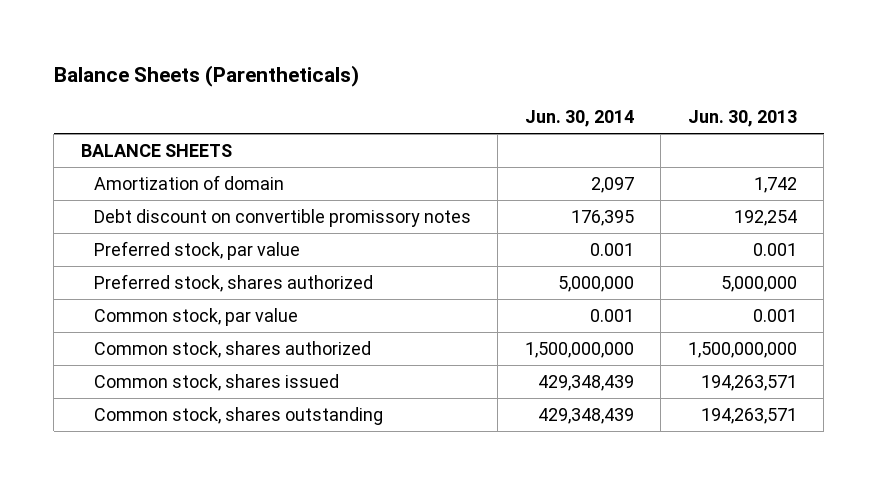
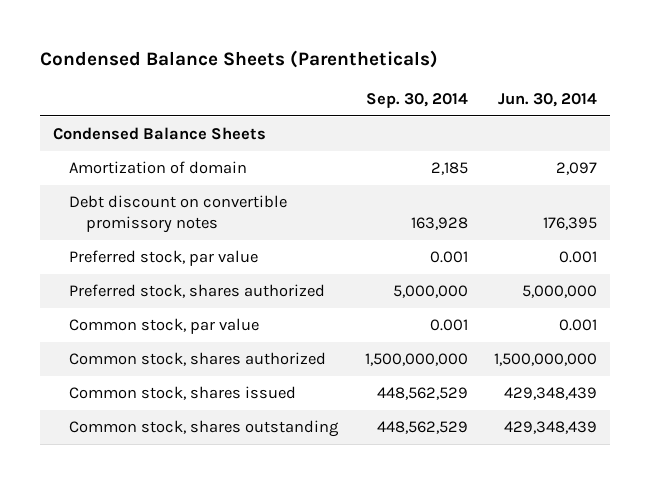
[53,64,359,87] Balance Sheets (Parentheticals) -> [39,50,438,69] Condensed Balance Sheets (Parentheticals)
[687,110,797,128] Jun. 30, 2013 -> none
none -> [365,92,468,108] Sep. 30, 2014
[80,144,232,158] BALANCE SHEETS -> [52,127,266,141] Condensed Balance Sheets

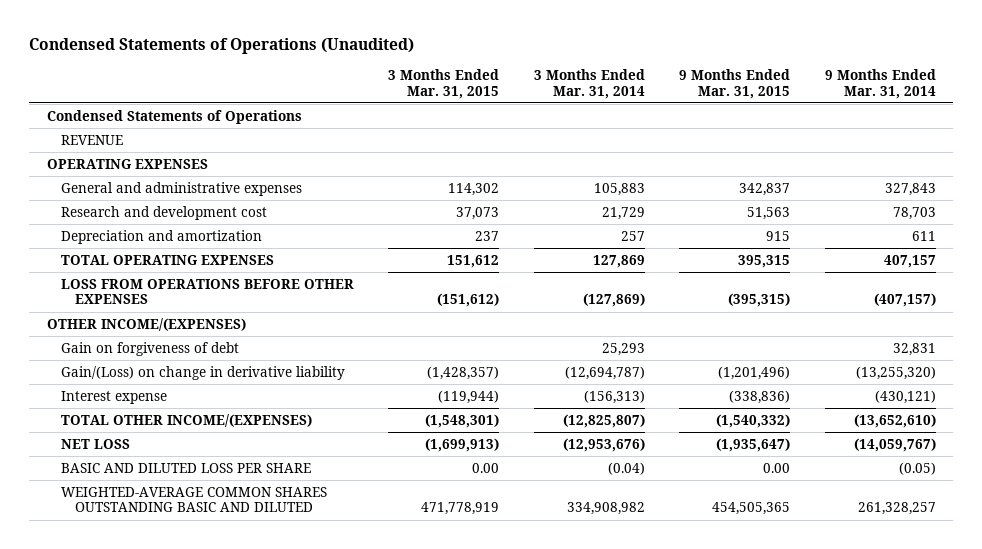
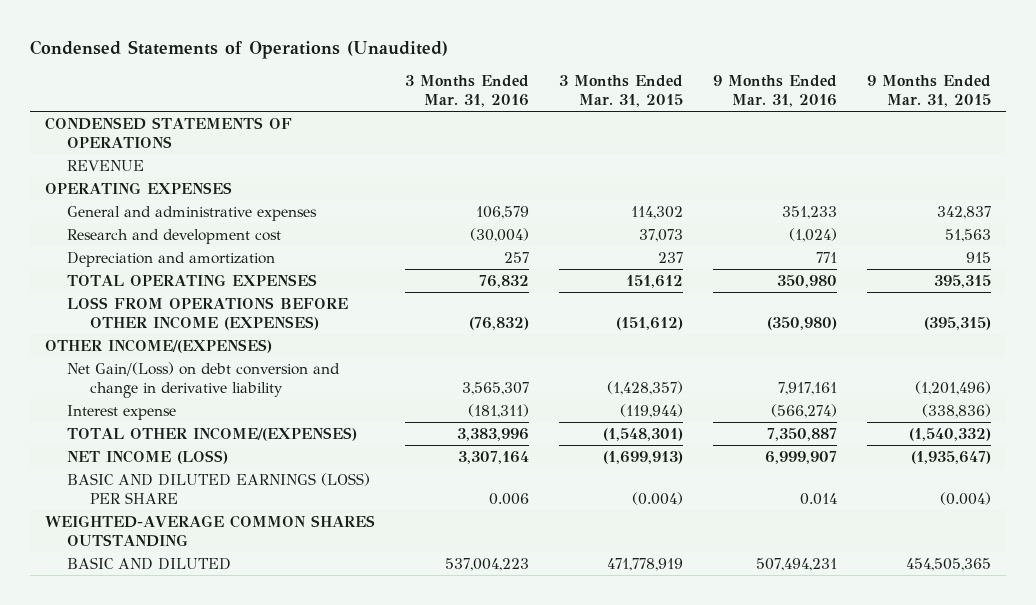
[533,69,645,99] 3 Months Ended Mar. 31, 2014 -> none
[824,69,936,99] 9 Months Ended Mar. 31, 2014 -> none
none -> [404,75,529,107] 3 Months Ended Mar. 31, 2016
none -> [713,75,838,107] 9 Months Ended Mar. 31, 2016
[46,109,302,124] Condensed Statements of Operations -> [44,116,292,148] CONDENSED STATEMENTS OF OPERATIONS
[60,278,354,305] LOSS FROM OPERATIONS BEFORE OTHER EXPENSES -> [67,296,349,330] LOSS FROM OPERATIONS BEFORE OTHER INCOME (EXPENSES)
[60,341,239,356] Gain on forgiveness of debt -> none
[60,365,345,380] Gain/(Loss) on change in derivative liability -> [67,361,341,398] Net Gain/(Loss) on debt conversion and change in derivative liability
[60,438,130,449] NET LOSS -> [67,449,229,464] NET INCOME (LOSS)
[60,462,311,473] BASIC AND DILUTED LOSS PER SHARE -> [67,472,371,504] BASIC AND DILUTED EARNINGS (LOSS) PER SHARE
[472,462,500,473] 0.00 -> [631,491,683,505] (0.004)
[763,462,791,473] 0.00 -> [940,491,992,505] (0.004)
none -> [44,514,375,547] WEIGHTED-AVERAGE COMMON SHARES OUTSTANDING
[60,486,327,513] WEIGHTED-AVERAGE COMMON SHARES OUTSTANDING BASIC AND DILUTED -> [67,556,232,570] BASIC AND DILUTED

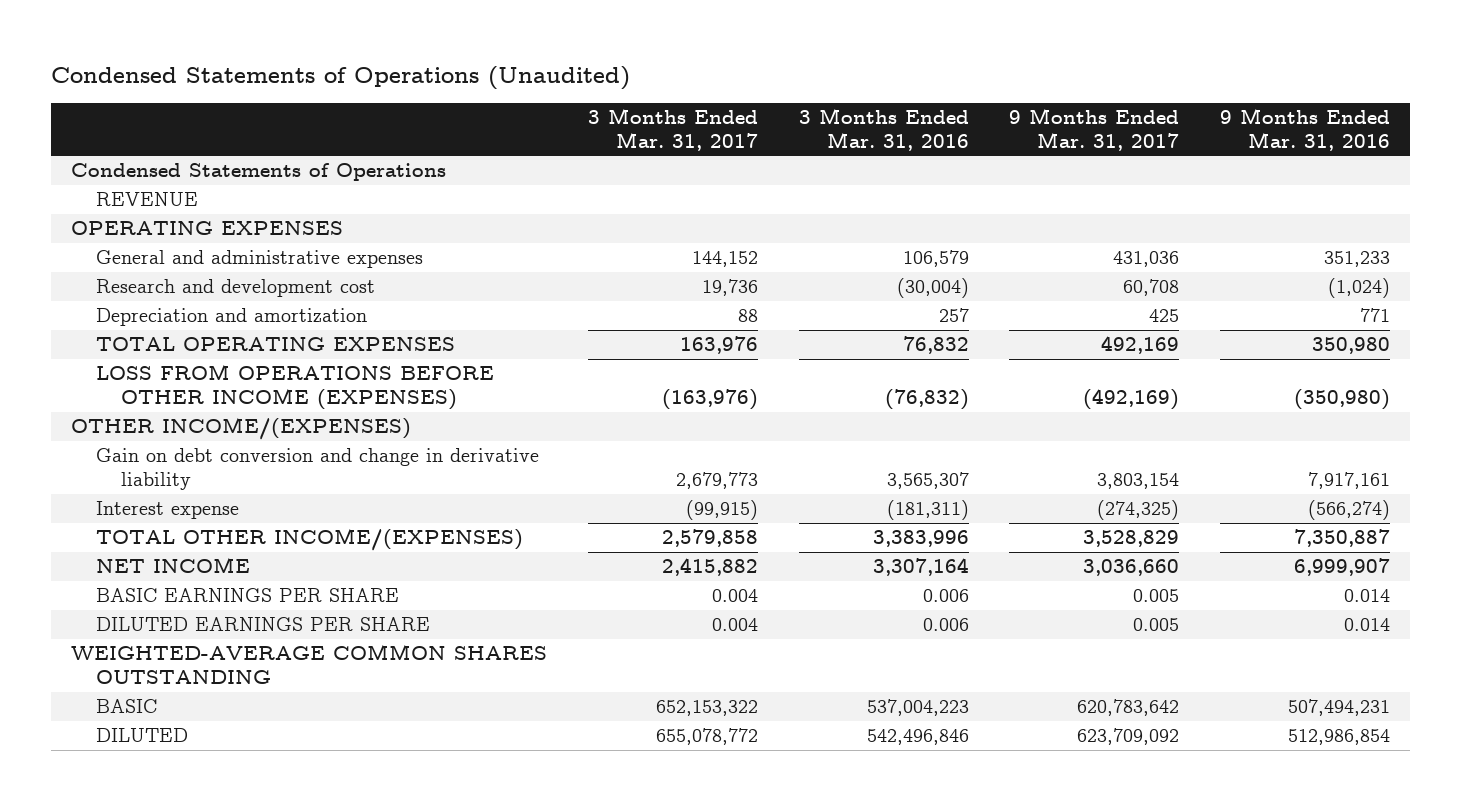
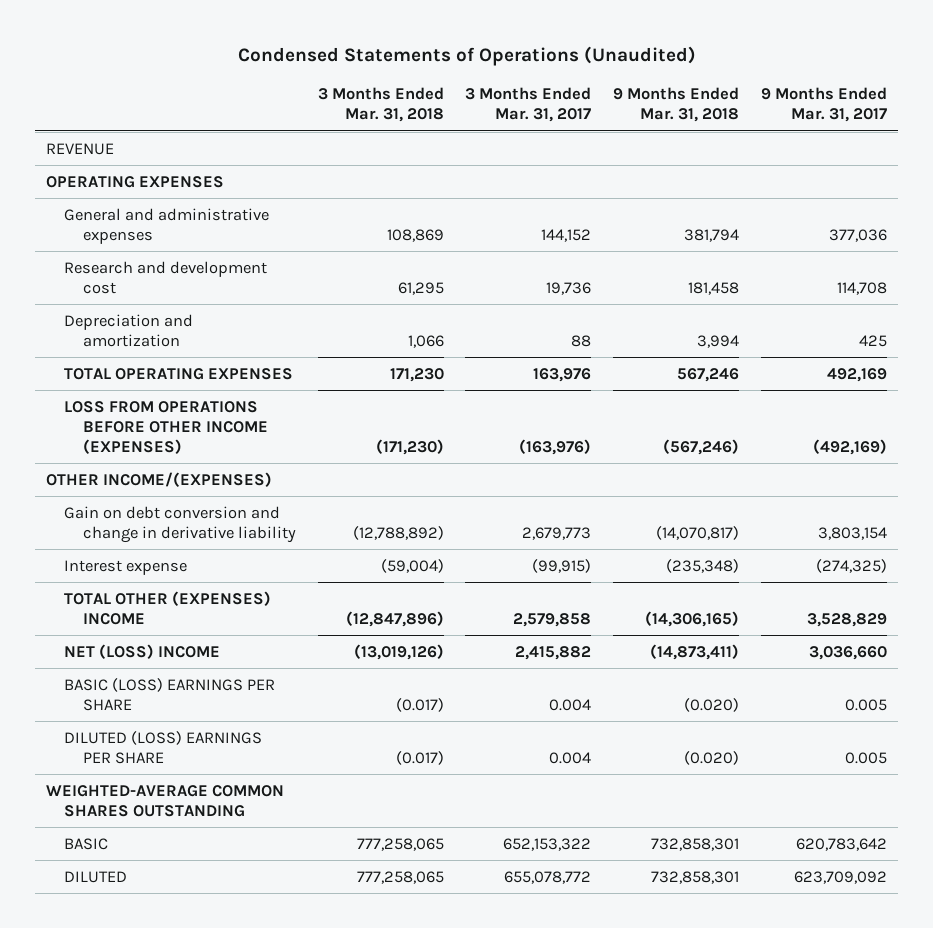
[798,108,969,151] 3 Months Ended Mar. 31, 2016 -> none
[1219,108,1390,151] 9 Months Ended Mar. 31, 2016 -> none
none -> [317,87,444,123] 3 Months Ended Mar. 31, 2018
none -> [613,87,740,123] 9 Months Ended Mar. 31, 2018
[71,163,447,182] Condensed Statements of Operations -> none
[1113,251,1180,268] 431,036 -> [829,228,888,242] 377,036
[1123,279,1180,297] 60,708 -> [837,281,888,295] 114,708
[96,528,524,552] TOTAL OTHER INCOME/(EXPENSES) -> [64,590,272,625] TOTAL OTHER (EXPENSES) INCOME
[96,557,251,574] NET INCOME -> [64,643,221,659] NET (LOSS) INCOME
[96,588,400,603] BASIC EARNINGS PER SHARE -> [64,677,276,711] BASIC (LOSS) EARNINGS PER SHARE
[96,617,431,632] DILUTED EARNINGS PER SHARE -> [64,730,263,764] DILUTED (LOSS) EARNINGS PER SHARE

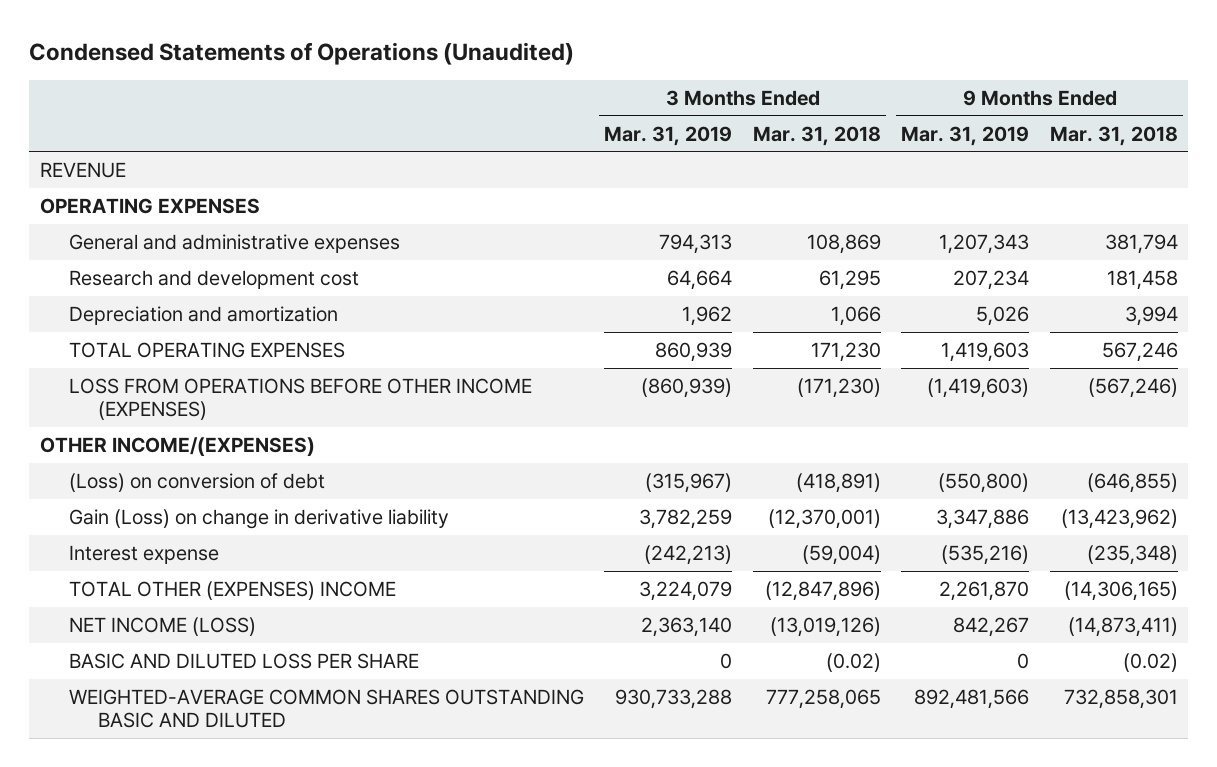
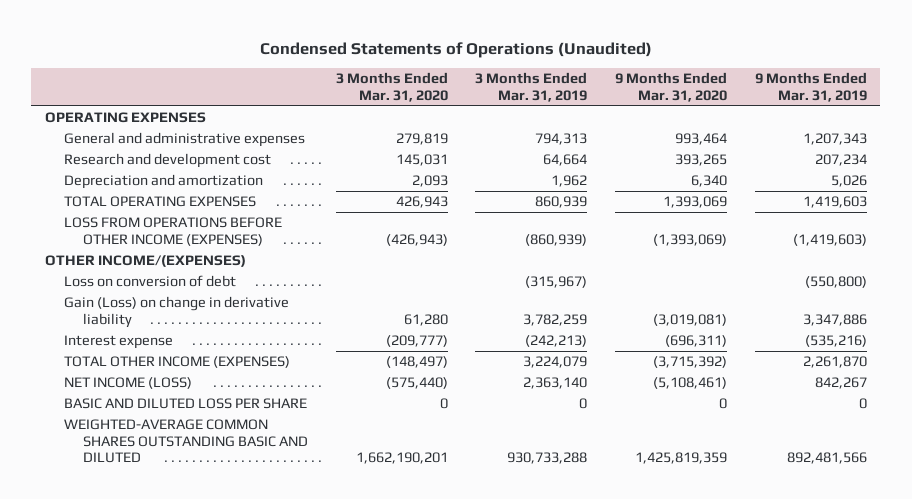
[752,125,881,146] Mar. 31, 2018 -> none
[1049,125,1178,146] Mar. 31, 2018 -> none
none -> [335,72,448,102] 3 Months Ended Mar. 31, 2020
none -> [615,72,728,102] 9 Months Ended Mar. 31, 2020
[39,161,126,178] REVENUE -> none
[68,472,325,492] (Loss) on conversion of debt -> [64,275,237,288] Loss on conversion of debt
[68,580,396,600] TOTAL OTHER (EXPENSES) INCOME -> [64,356,291,369] TOTAL OTHER INCOME (EXPENSES)

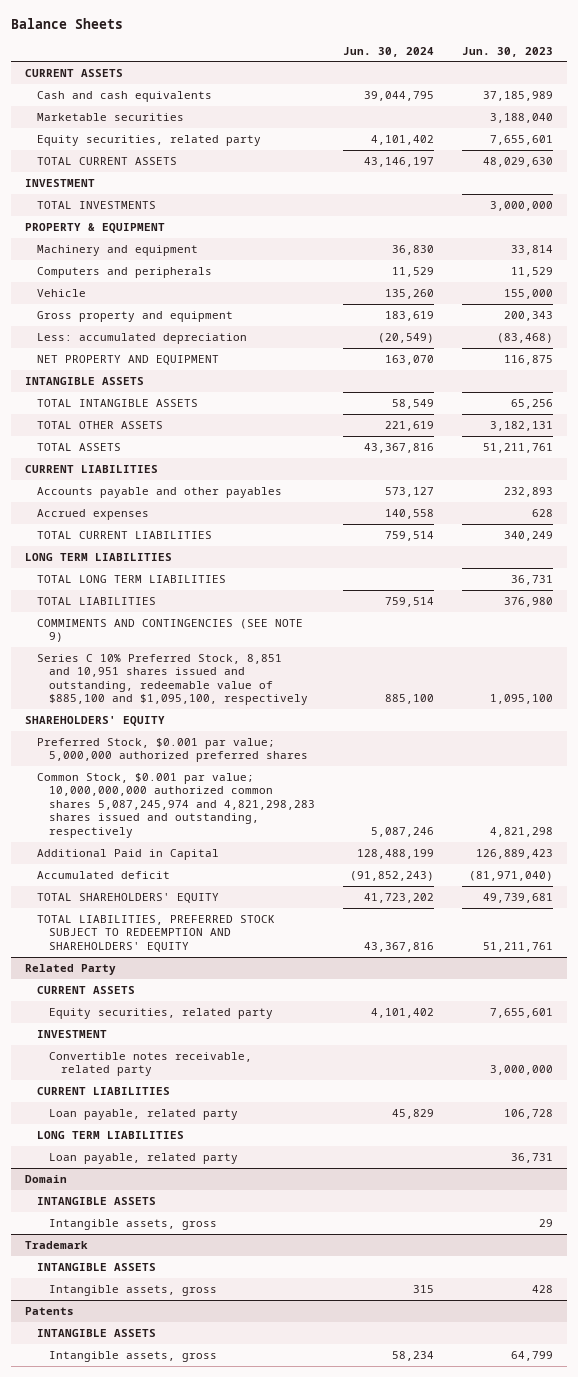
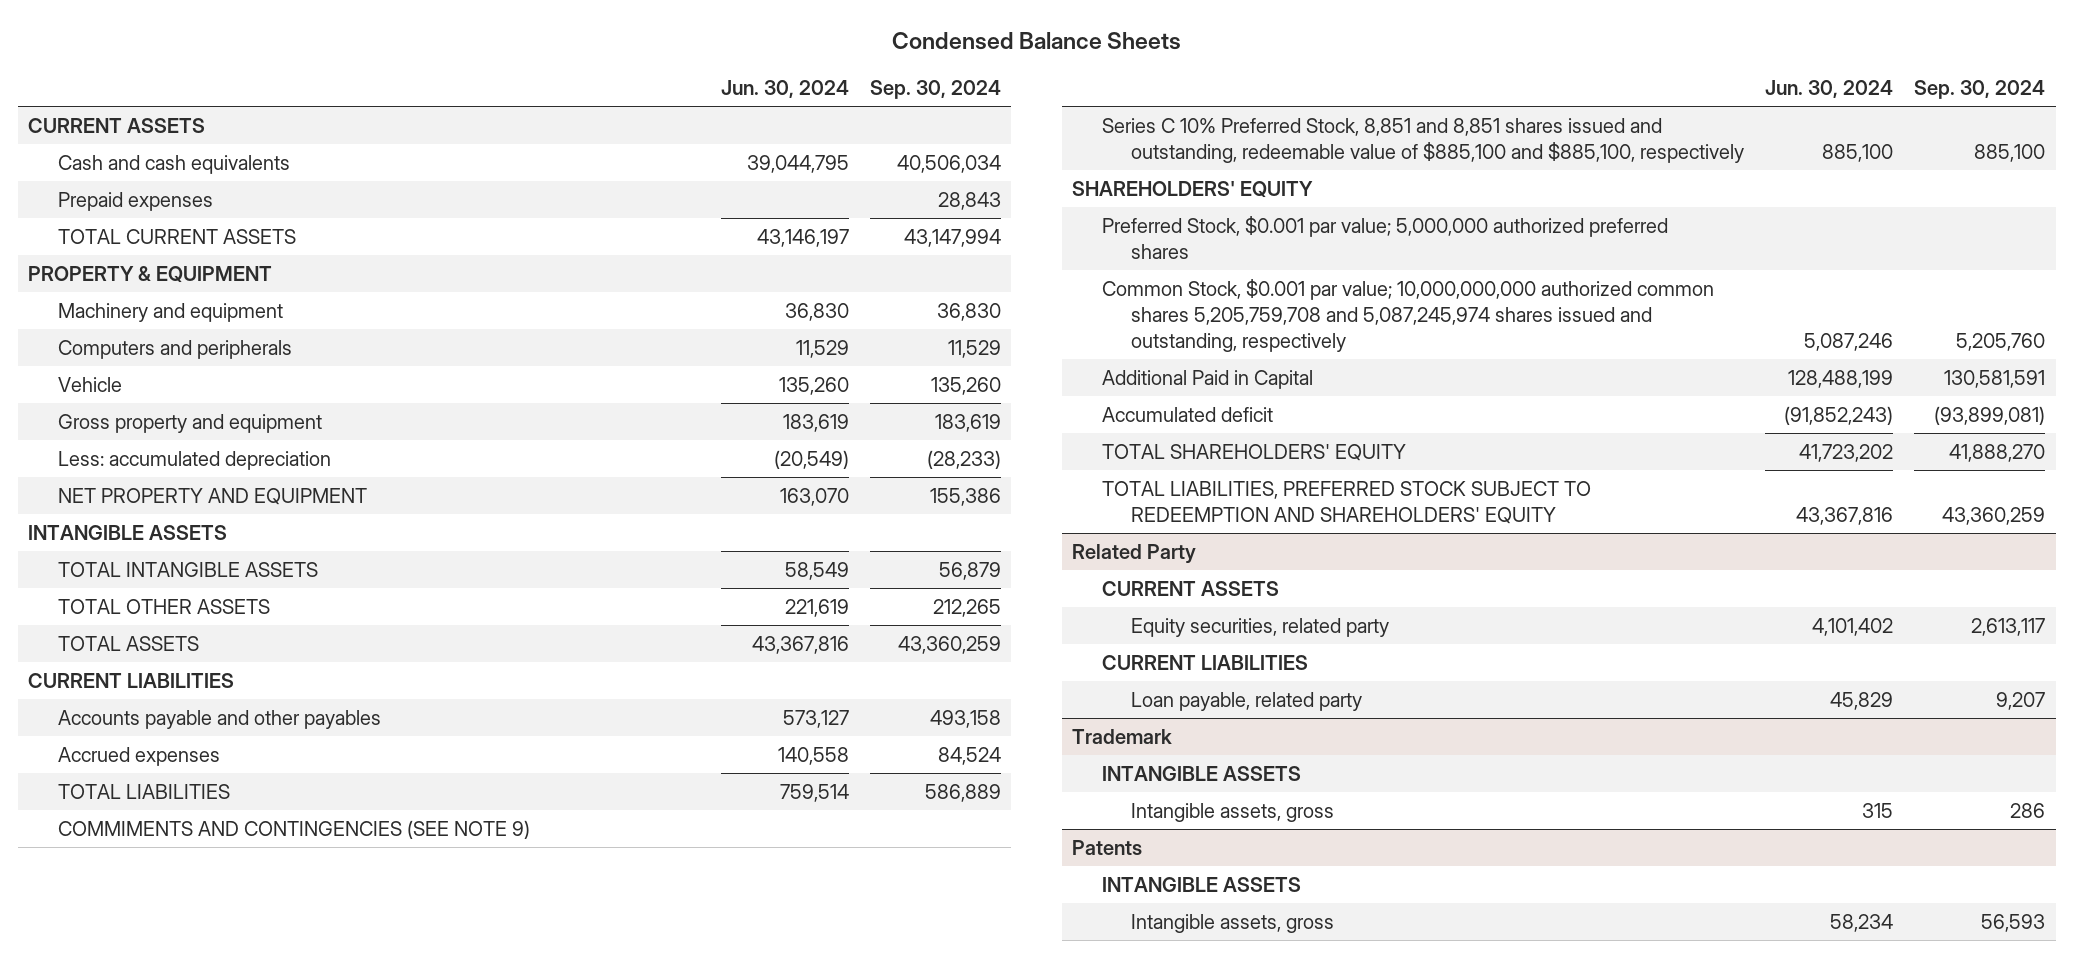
[11,17,124,29] Balance Sheets -> [891,32,1181,51] Condensed Balance Sheets
[461,46,553,57] Jun. 30, 2023 -> none
none -> [869,80,1001,100] Sep. 30, 2024
[37,112,185,121] Marketable securities -> none
[37,134,262,146] Equity securities, related party -> none
none -> [57,191,213,211] Prepaid expenses
[25,178,96,187] INVESTMENT -> none
[37,200,157,209] TOTAL INVESTMENTS -> none
[37,530,213,539] TOTAL CURRENT LIABILITIES -> none
[25,552,173,561] LONG TERM LIABILITIES -> none
[37,574,227,583] TOTAL LONG TERM LIABILITIES -> none
[37,653,308,706] Series C 10% Preferred Stock, 8,851 and 10,951 shares issued and outstanding, redeemable value of $885,100 and $1,095,100, respectively -> [1101,117,1744,164] Series C 10% Preferred Stock, 8,851 and 8,851 shares issued and outstanding, redeemable value of $885,100 and $885,100, respectively
[37,772,315,839] Common Stock, $0.001 par value; 10,000,000,000 authorized common shares 5,087,245,974 and 4,821,298,283 shares issued and outstanding, respectively -> [1101,278,1714,353] Common Stock, $0.001 par value; 10,000,000,000 authorized common shares 5,205,759,708 and 5,087,245,974 shares issued and outstanding, respectively
[37,1029,108,1038] INVESTMENT -> none
[48,1051,252,1077] Convertible notes receivable, related party -> none
[37,1130,185,1139] LONG TERM LIABILITIES -> none
[48,1152,238,1164] Loan payable, related party -> none
[25,1174,68,1183] Domain -> none
[37,1196,157,1205] INTANGIBLE ASSETS -> none
[48,1218,217,1230] Intangible assets, gross -> none

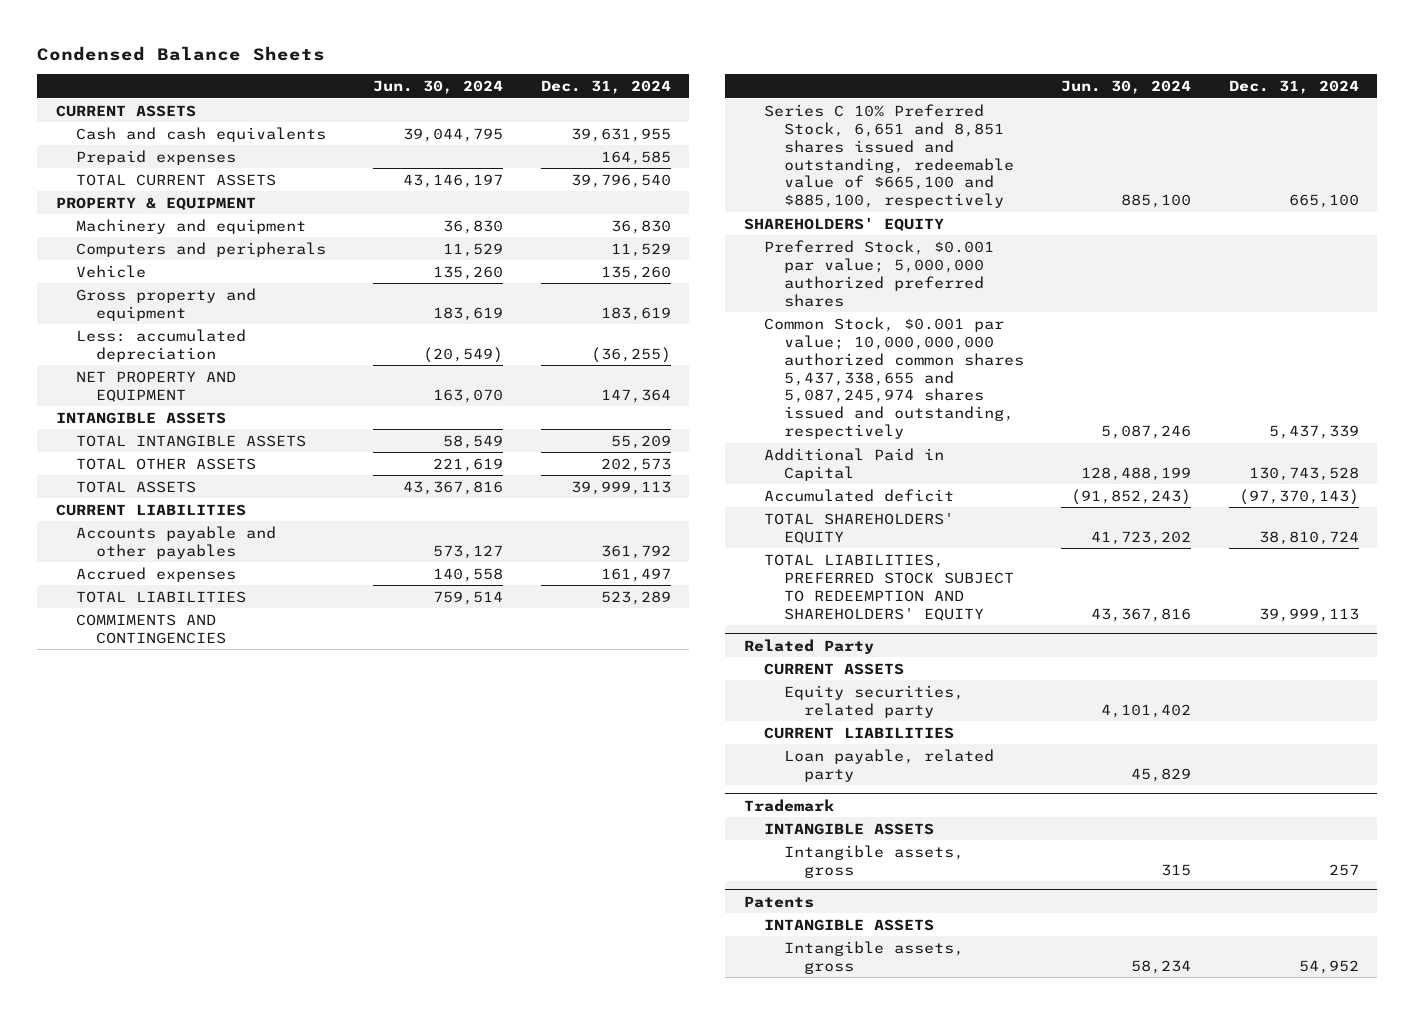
[869,80,1001,100] Sep. 30, 2024 -> none
none -> [540,80,671,95] Dec. 31, 2024
[57,819,530,839] COMMIMENTS AND CONTINGENCIES (SEE NOTE 9) -> [75,613,226,644] COMMIMENTS AND CONTINGENCIES
[1101,117,1744,164] Series C 10% Preferred Stock, 8,851 and 8,851 shares issued and outstanding, redeemable value of $885,100 and $885,100, respectively -> [763,103,1014,209] Series C 10% Preferred Stock, 6,651 and 8,851 shares issued and outstanding, redeemable value of $665,100 and $885,100, respectively
[1101,278,1714,353] Common Stock, $0.001 par value; 10,000,000,000 authorized common shares 5,205,759,708 and 5,087,245,974 shares issued and outstanding, respectively -> [763,316,1024,440] Common Stock, $0.001 par value; 10,000,000,000 authorized common shares 5,437,338,655 and 5,087,245,974 shares issued and outstanding, respectively

